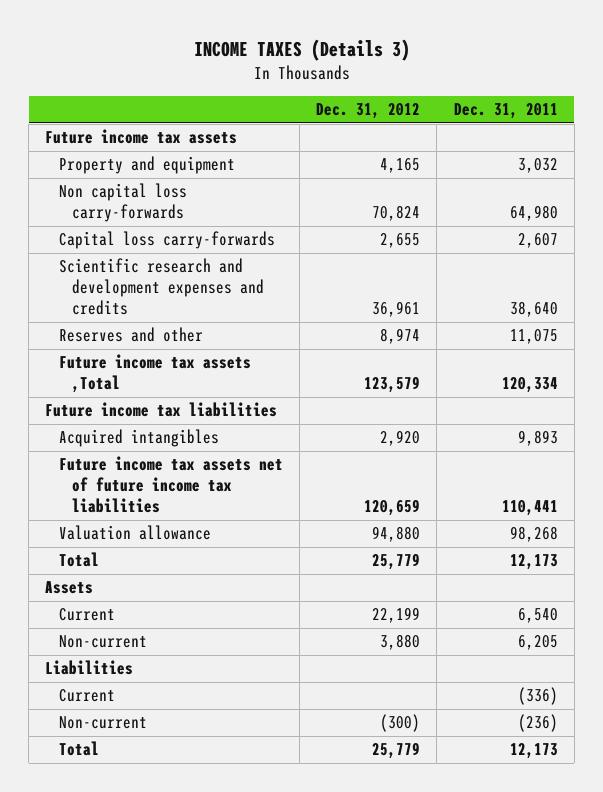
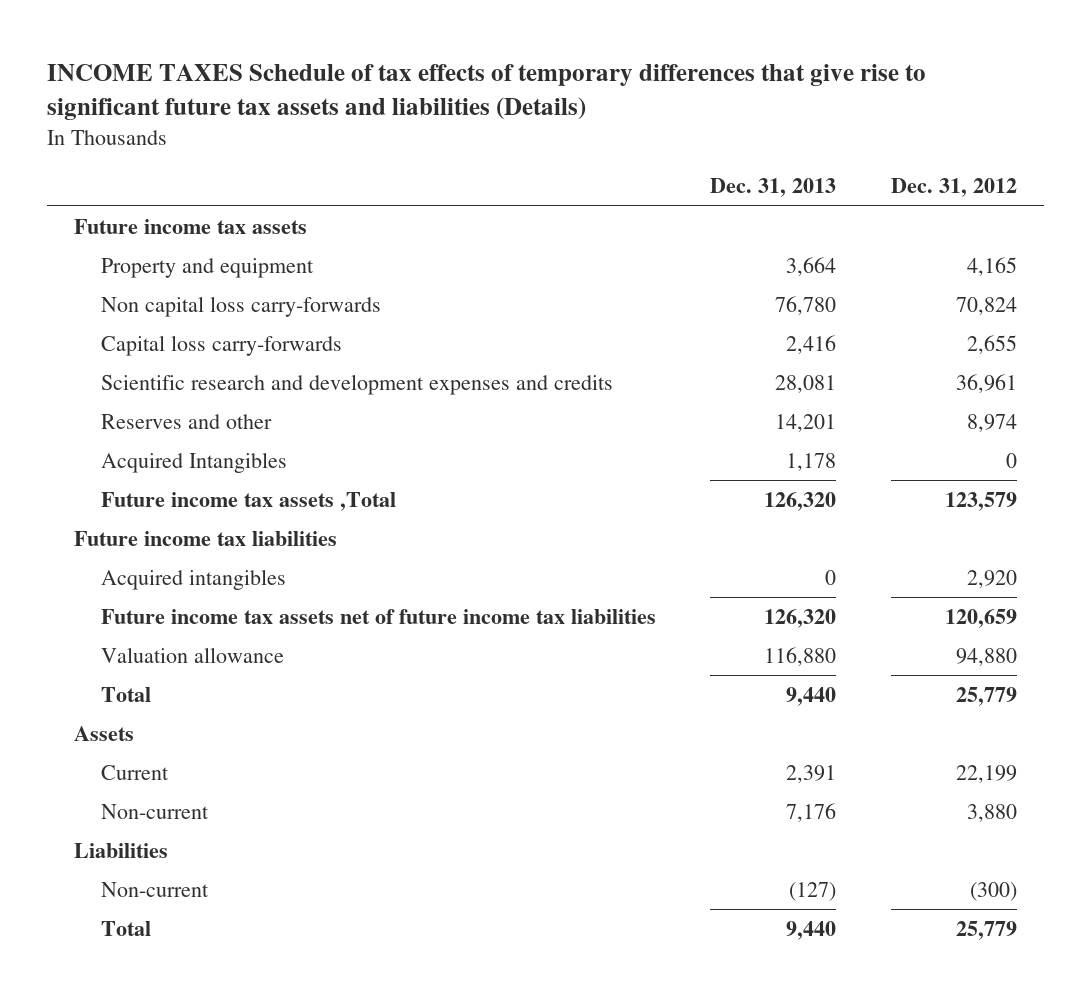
[193,38,410,61] INCOME TAXES (Details 3) -> [47,64,927,121] INCOME TAXES Schedule of tax effects of temporary differences that give rise to significant future tax assets and liabilities (Details)
[453,103,558,120] Dec. 31, 2011 -> none
none -> [710,178,837,198] Dec. 31, 2013
none -> [100,451,287,473] Acquired Intangibles
[58,689,115,703] Current -> none

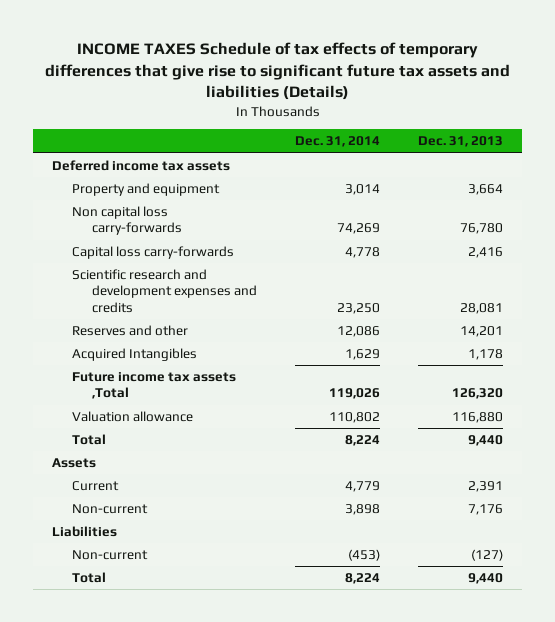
[890,178,1017,198] Dec. 31, 2012 -> none
none -> [295,136,381,148] Dec. 31, 2014
[74,218,308,234] Future income tax assets -> [52,160,231,172] Deferred income tax assets
[74,530,338,546] Future income tax liabilities -> none
[100,568,286,590] Acquired intangibles -> none
[100,608,656,624] Future income tax assets net of future income tax liabilities -> none

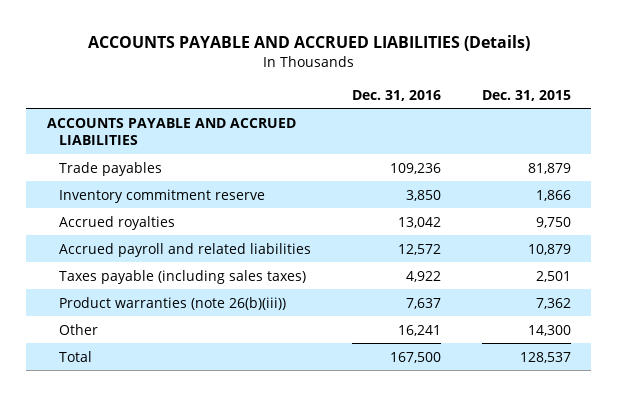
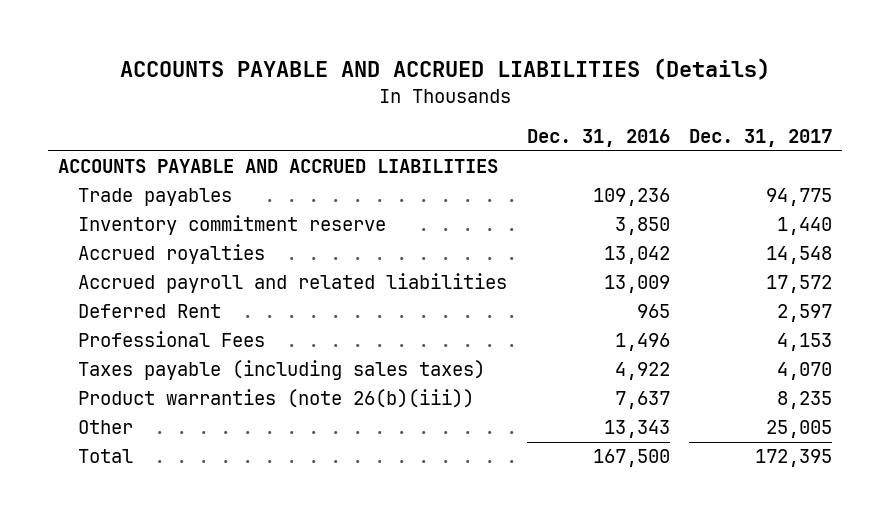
[481,89,571,101] Dec. 31, 2015 -> none
none -> [689,129,833,148] Dec. 31, 2017
[397,243,441,255] 12,572 -> [603,275,670,294] 13,009
none -> [78,304,222,319] Deferred Rent
none -> [78,331,266,348] Professional Fees
[397,324,441,336] 16,241 -> [603,420,670,439] 13,343

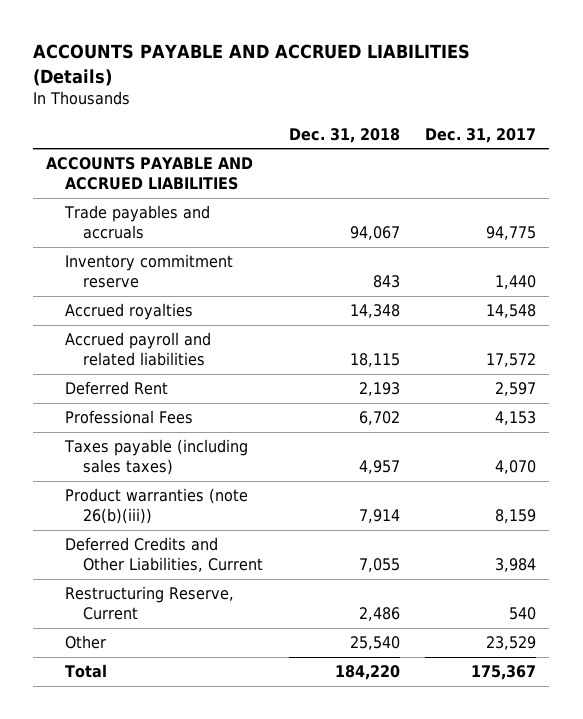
[526,129,670,148] Dec. 31, 2016 -> none
none -> [288,127,400,143] Dec. 31, 2018
[78,188,233,207] Trade payables -> [63,205,210,240] Trade payables and accruals
[777,391,833,410] 8,235 -> [495,509,537,524] 8,159
none -> [64,537,264,573] Deferred Credits and Other Liabilities, Current
none -> [64,586,234,621] Restructuring Reserve, Current
[766,420,833,439] 25,005 -> [486,636,537,651] 23,529
[755,449,833,468] 172,395 -> [471,665,537,681] 175,367

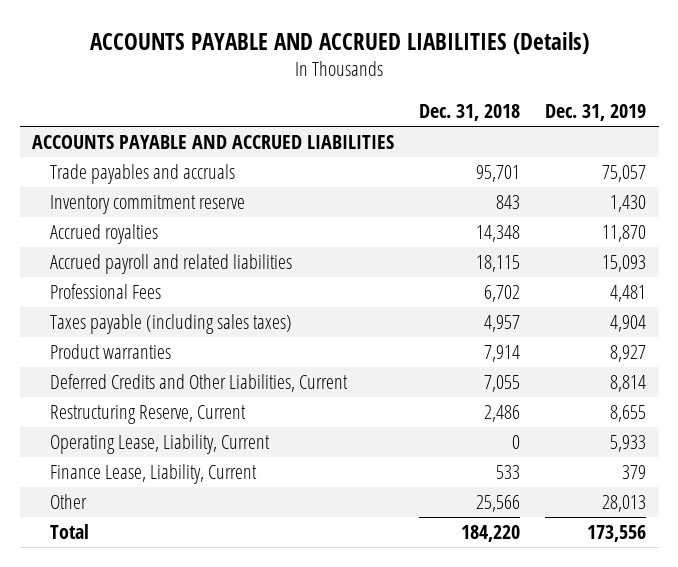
[425,127,537,143] Dec. 31, 2017 -> none
none -> [545,103,647,121] Dec. 31, 2019
[349,226,400,241] 94,067 -> [476,164,521,182] 95,701
[64,381,168,396] Deferred Rent -> none
[64,488,248,525] Product warranties (note 26(b)(iii)) -> [49,343,171,359] Product warranties
none -> [49,433,270,454] Operating Lease, Liability, Current
none -> [49,463,257,484] Finance Lease, Liability, Current
[349,636,400,651] 25,540 -> [476,494,521,512] 25,566

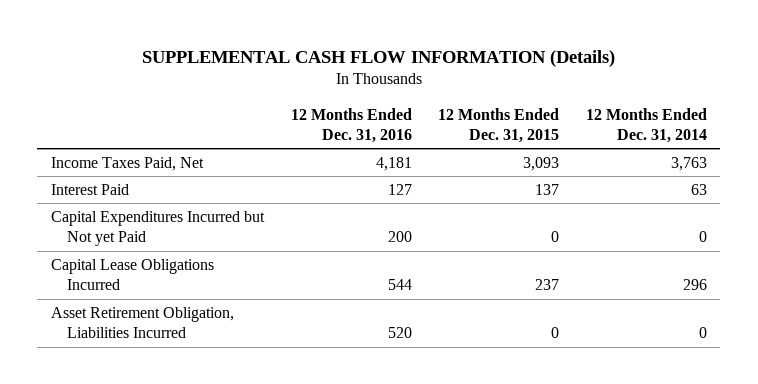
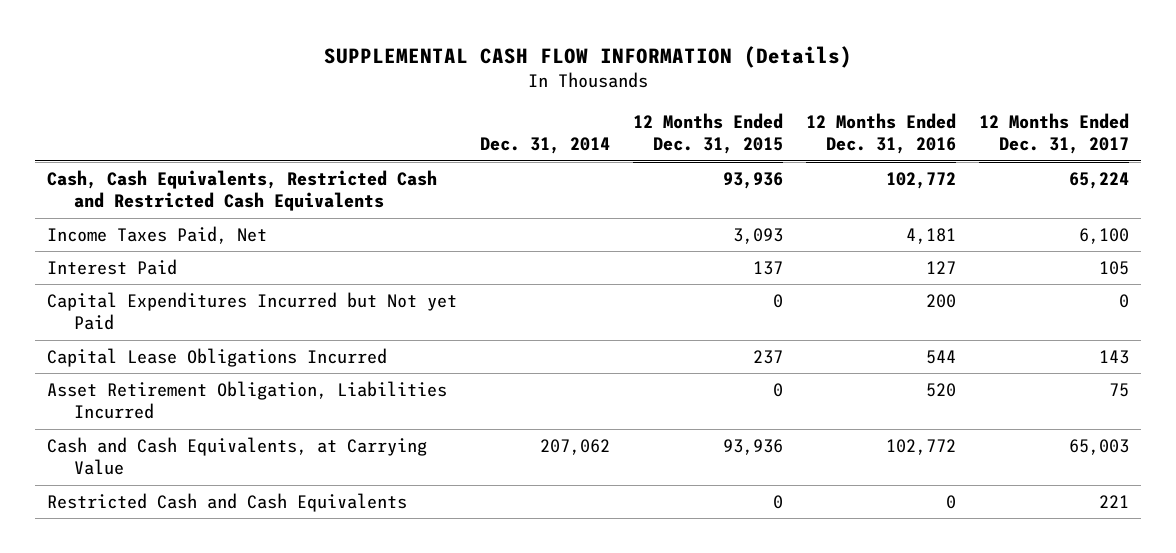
[586,107,708,144] 12 Months Ended Dec. 31, 2014 -> none
none -> [479,137,610,155] Dec. 31, 2014
none -> [979,112,1130,155] 12 Months Ended Dec. 31, 2017
none -> [46,169,437,212] Cash, Cash Equivalents, Restricted Cash and Restricted Cash Equivalents
none -> [46,436,427,476] Cash and Cash Equivalents, at Carrying Value
none -> [46,492,407,512] Restricted Cash and Cash Equivalents

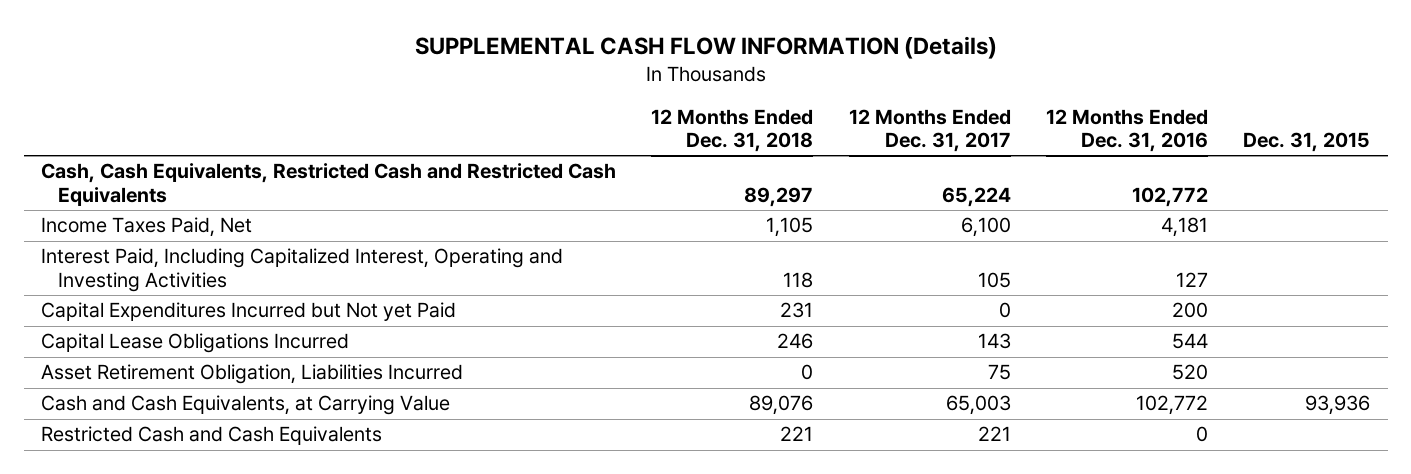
[479,137,610,155] Dec. 31, 2014 -> none
[633,112,784,155] 12 Months Ended Dec. 31, 2015 -> none
none -> [651,108,814,153] 12 Months Ended Dec. 31, 2018
none -> [1243,132,1371,153] Dec. 31, 2015
[46,258,177,275] Interest Paid -> [41,248,564,292] Interest Paid, Including Capitalized Interest, Operating and Investing Activities

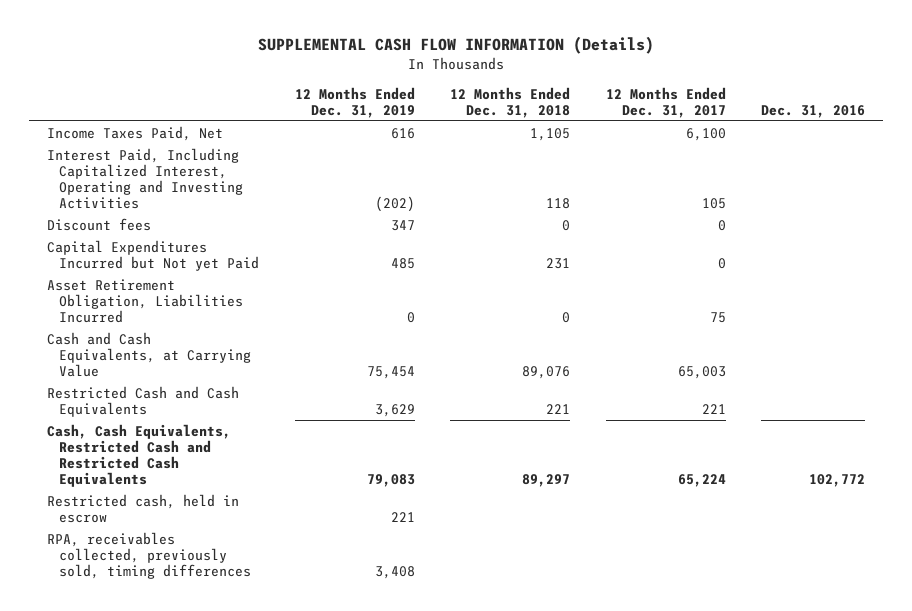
[1045,108,1208,153] 12 Months Ended Dec. 31, 2016 -> none
[1243,132,1371,153] Dec. 31, 2015 -> none
none -> [294,86,415,118] 12 Months Ended Dec. 31, 2019
none -> [761,104,866,118] Dec. 31, 2016
none -> [46,217,151,231] Discount fees
[41,333,350,354] Capital Lease Obligations Incurred -> none
[41,163,617,206] Cash, Cash Equivalents, Restricted Cash and Restricted Cash Equivalents -> [46,423,231,487] Cash, Cash Equivalents, Restricted Cash and Restricted Cash Equivalents
none -> [46,493,239,523] Restricted cash, held in escrow
none -> [46,531,252,579] RPA, receivables collected, previously sold, timing differences

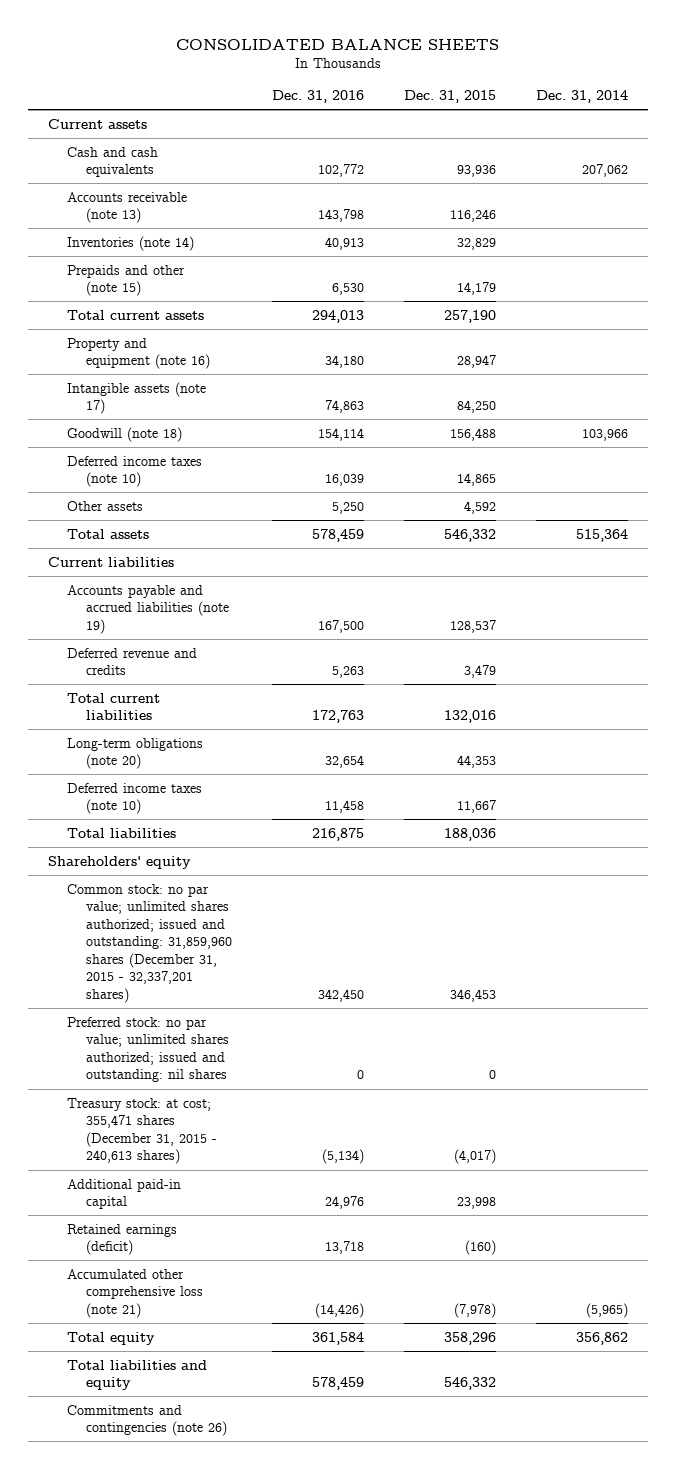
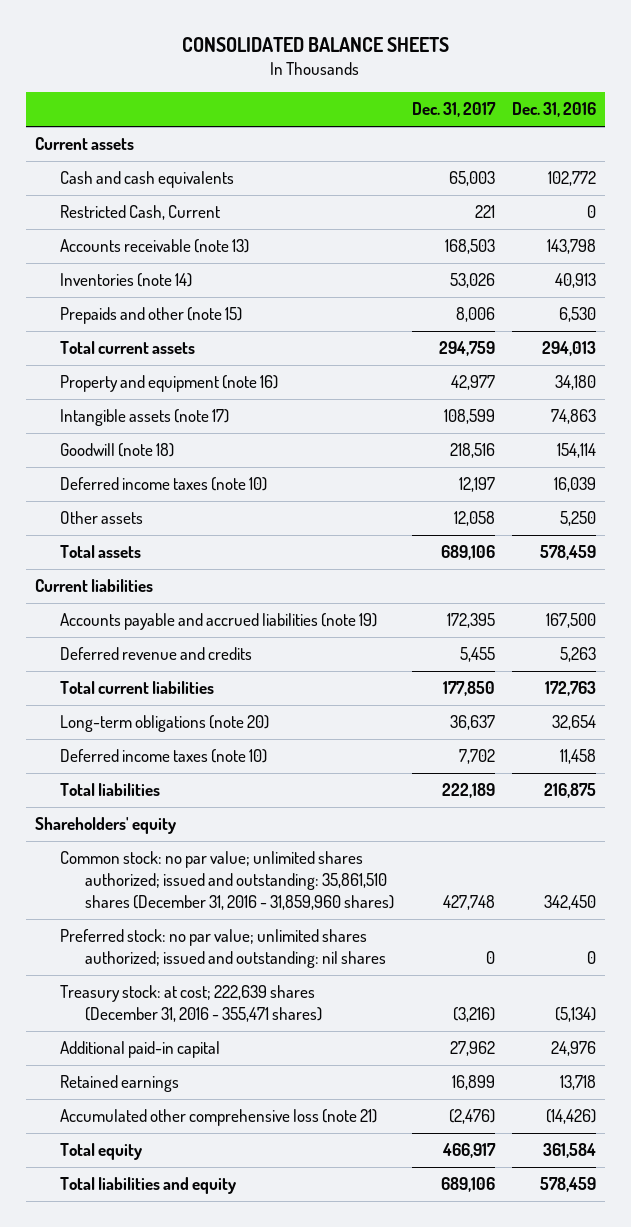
[404,90,497,104] Dec. 31, 2015 -> none
[535,90,628,104] Dec. 31, 2014 -> none
none -> [411,102,496,118] Dec. 31, 2017
none -> [60,205,221,221] Restricted Cash, Current
[67,883,233,1004] Common stock: no par value; unlimited shares authorized; issued and outstanding: 31,859,960 shares (December 31, 2015 - 32,337,201 shares) -> [60,851,395,910] Common stock: no par value; unlimited shares authorized; issued and outstanding: 35,861,510 shares (December 31, 2016 - 31,859,960 shares)
[67,1097,218,1165] Treasury stock: at cost; 355,471 shares (December 31, 2015 - 240,613 shares) -> [60,985,323,1022] Treasury stock: at cost; 222,639 shares (December 31, 2016 - 355,471 shares)
[67,1223,178,1256] Retained earnings (deficit) -> [60,1075,180,1093] Retained earnings
[67,1404,228,1437] Commitments and contingencies (note 26) -> none

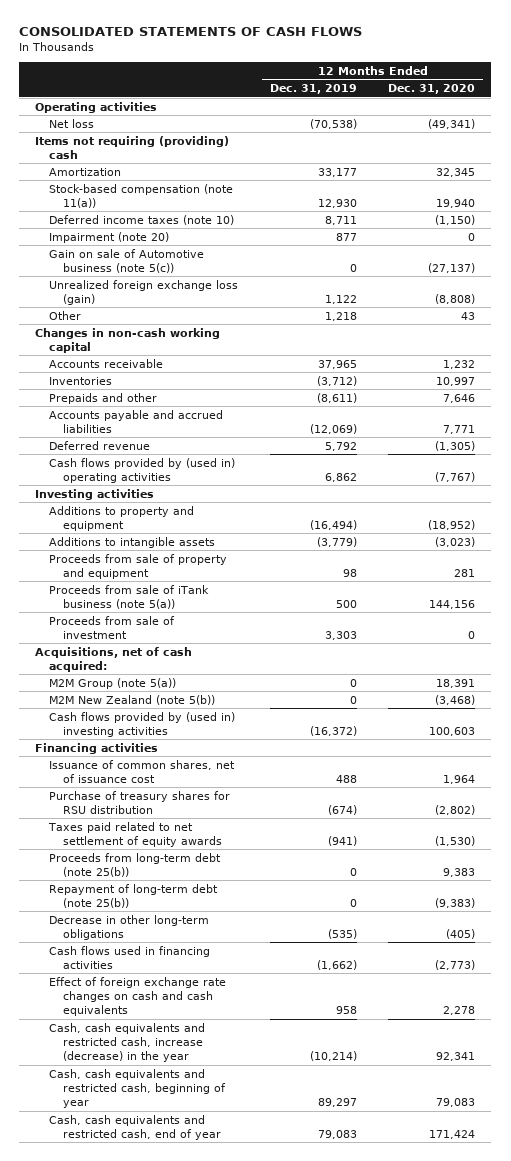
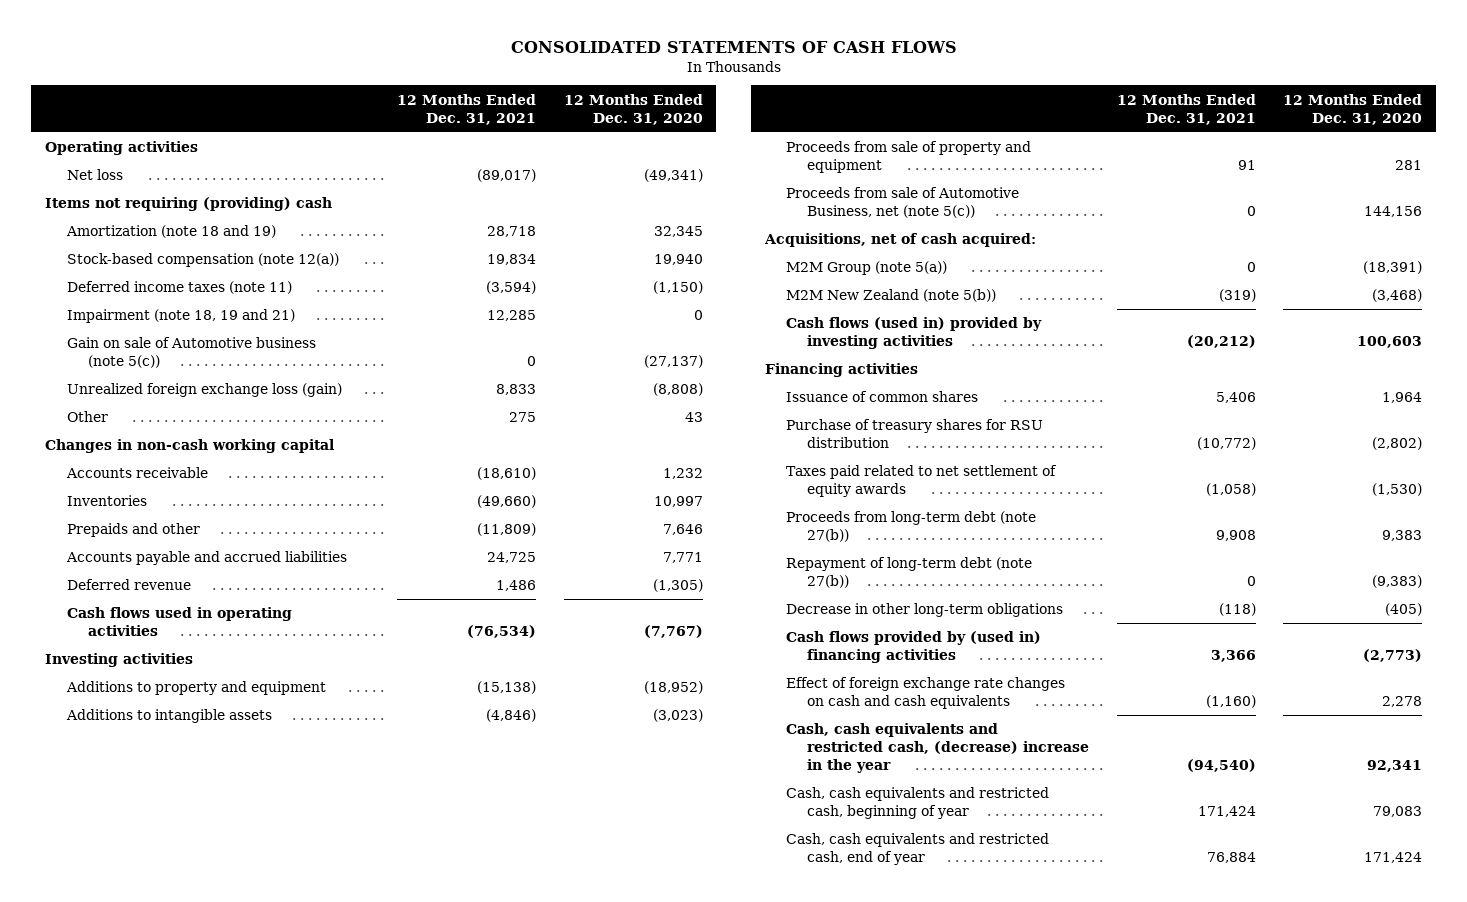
[269,84,357,95] Dec. 31, 2019 -> none
none -> [397,93,537,125] 12 Months Ended Dec. 31, 2021
[48,167,121,176] Amortization -> [65,225,276,239] Amortization (note 18 and 19)
[48,183,233,208] Stock-based compensation (note 11(a)) -> [66,253,339,268] Stock-based compensation (note 12(a))
[48,214,234,225] Deferred income taxes (note 10) -> [66,281,292,295] Deferred income taxes (note 11)
[48,231,169,243] Impairment (note 20) -> [66,309,295,324] Impairment (note 18, 19 and 21)
[48,457,235,483] Cash flows provided by (used in) operating activities -> [66,607,292,637] Cash flows used in operating activities
[48,615,175,639] Proceeds from sale of investment -> none
[48,584,209,609] Proceeds from sale of iTank business (note 5(a)) -> [786,187,1020,219] Proceeds from sale of Automotive Business, net (note 5(c))
[436,678,476,688] 18,391 -> [1363,261,1423,275] (18,391)
[48,711,235,737] Cash flows provided by (used in) investing activities -> [786,317,1043,350] Cash flows (used in) provided by investing activities
[48,759,235,783] Issuance of common shares, net of issuance cost -> [786,391,979,403] Issuance of common shares
[48,852,221,877] Proceeds from long-term debt (note 25(b)) -> [786,511,1037,543] Proceeds from long-term debt (note 27(b))
[48,883,218,908] Repayment of long-term debt (note 25(b)) -> [786,557,1033,589] Repayment of long-term debt (note 27(b))
[48,945,210,969] Cash flows used in financing activities -> [786,631,1042,664] Cash flows provided by (used in) financing activities
[48,1022,205,1063] Cash, cash equivalents and restricted cash, increase (decrease) in the year -> [786,723,1090,773] Cash, cash equivalents and restricted cash, (decrease) increase in the year

